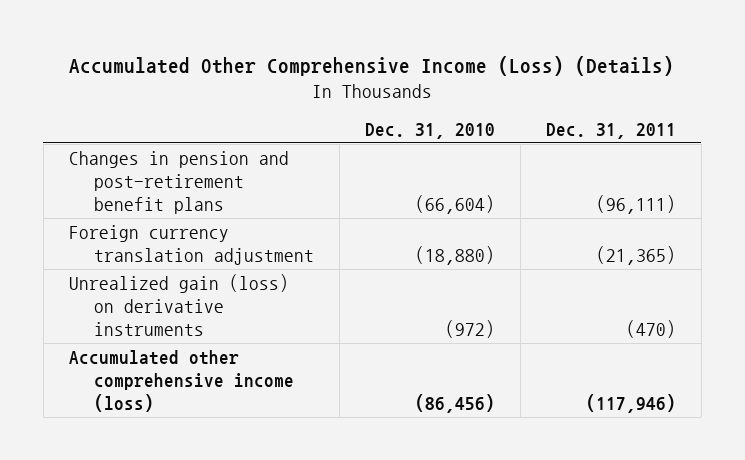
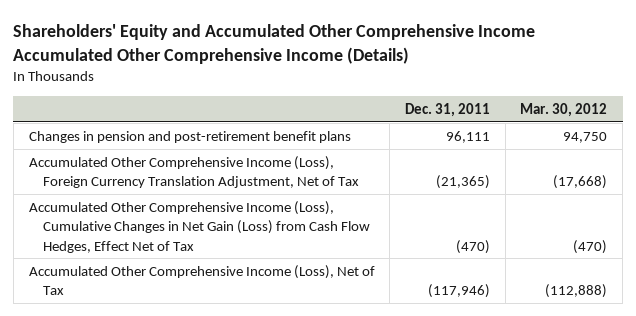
[69,55,675,76] Accumulated Other Comprehensive Income (Loss) (Details) -> [13,24,536,64] Shareholders' Equity and Accumulated Other Comprehensive Income Accumulated Other Comprehensive Income (Details)
[365,122,496,139] Dec. 31, 2010 -> none
none -> [520,102,608,117] Mar. 30, 2012
[595,194,676,214] (96,111) -> [446,130,491,143] 96,111
[68,224,315,265] Foreign currency translation adjustment -> [28,155,359,189] Accumulated Other Comprehensive Income (Loss), Foreign Currency Translation Adjustment, Net of Tax
[68,273,289,336] Unrealized gain (loss) on derivative instruments -> [28,200,370,253] Accumulated Other Comprehensive Income (Loss), Cumulative Changes in Net Gain (Loss) from Cash Flow Hedges, Effect Net of Tax
[68,349,295,412] Accumulated other comprehensive income (loss) -> [28,264,375,296] Accumulated Other Comprehensive Income (Loss), Net of Tax

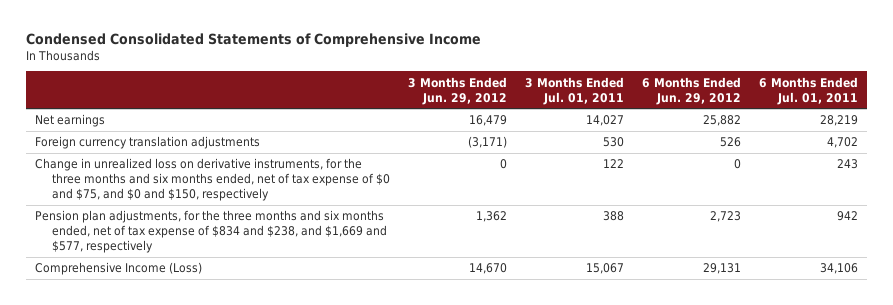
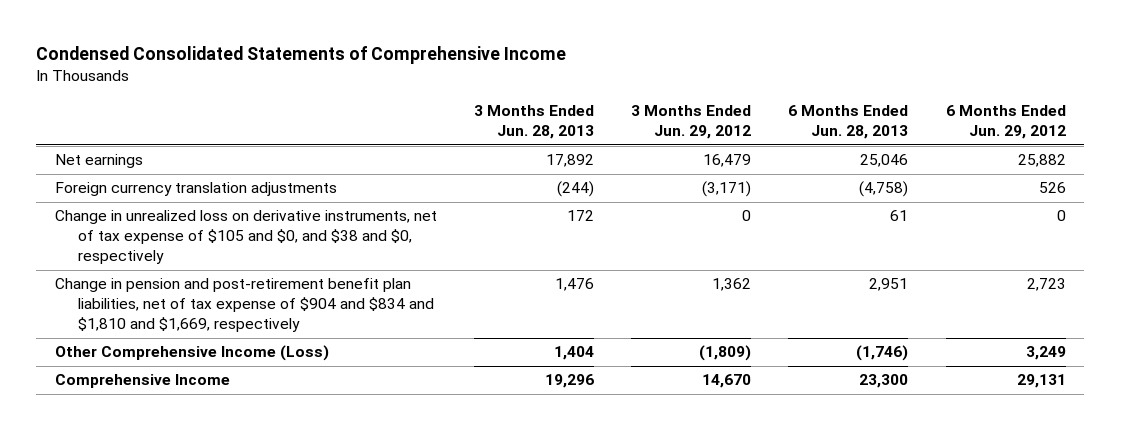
[525,76,625,105] 3 Months Ended Jul. 01, 2011 -> none
[759,76,859,105] 6 Months Ended Jul. 01, 2011 -> none
none -> [474,105,595,139] 3 Months Ended Jun. 28, 2013
none -> [788,105,909,139] 6 Months Ended Jun. 28, 2013
[34,158,390,202] Change in unrealized loss on derivative instruments, for the three months and six months ended, net of tax expense of $0 and $75, and $0 and $150, respectively -> [55,210,438,265] Change in unrealized loss on derivative instruments, net of tax expense of $105 and $0, and $38 and $0, respectively
[34,210,387,254] Pension plan adjustments, for the three months and six months ended, net of tax expense of $834 and $238, and $1,669 and $577, respectively -> [55,278,435,333] Change in pension and post-retirement benefit plan liabilities, net of tax expense of $904 and $834 and $1,810 and $1,669, respectively
none -> [55,345,330,362] Other Comprehensive Income (Loss)
[34,262,202,276] Comprehensive Income (Loss) -> [55,374,231,389] Comprehensive Income

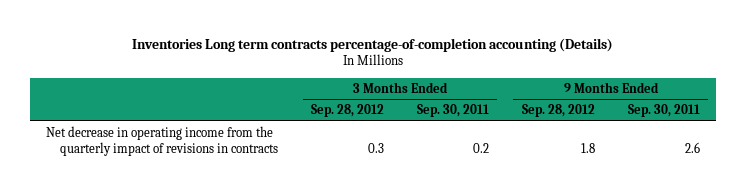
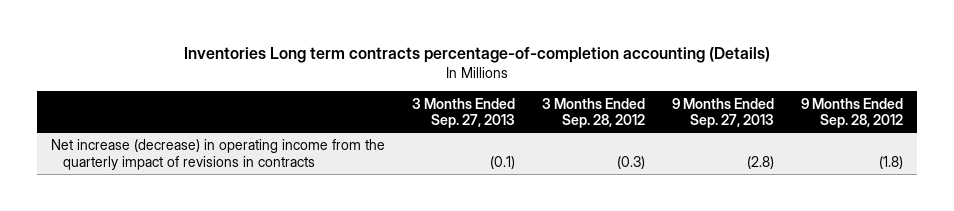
[416,104,489,118] Sep. 30, 2011 -> none
[627,104,700,118] Sep. 30, 2011 -> none
none -> [412,97,516,129] 3 Months Ended Sep. 27, 2013
none -> [672,97,775,129] 9 Months Ended Sep. 27, 2013
[46,125,279,156] Net decrease in operating income from the quarterly impact of revisions in contracts -> [50,139,385,170] Net increase (decrease) in operating income from the quarterly impact of revisions in contracts
[367,142,384,153] 0.3 -> [617,155,646,169] (0.3)
[580,142,595,153] 1.8 -> [879,155,904,169] (1.8)

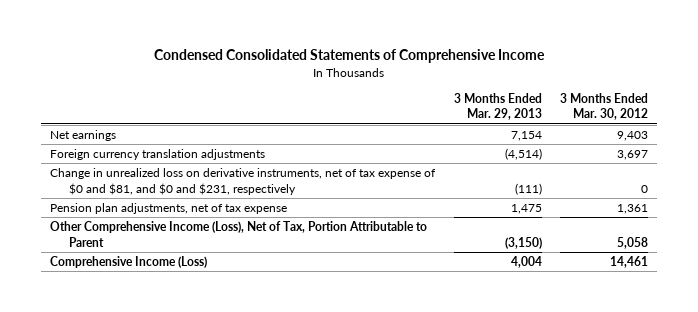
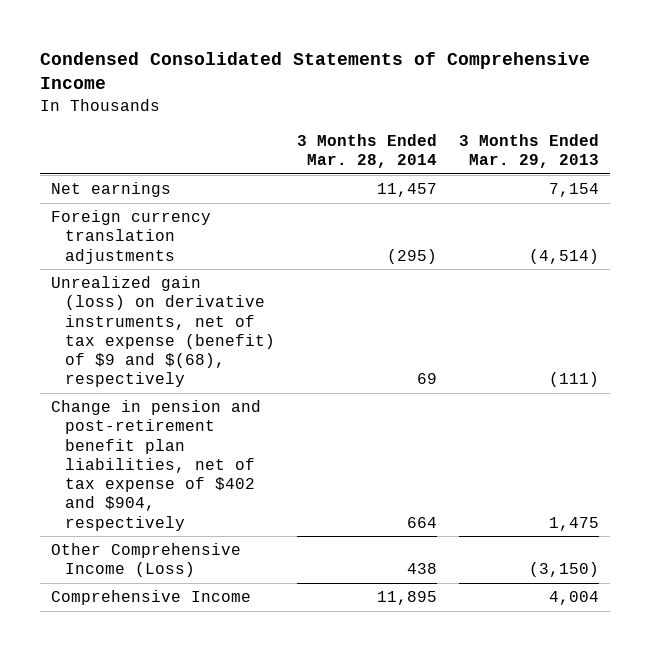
[559,92,648,121] 3 Months Ended Mar. 30, 2012 -> none
none -> [296,133,437,168] 3 Months Ended Mar. 28, 2014
[50,168,437,195] Change in unrealized loss on derivative instruments, net of tax expense of $0 and $81, and $0 and $231, respectively -> [51,276,276,388] Unrealized gain (loss) on derivative instruments, net of tax expense (benefit) of $9 and $(68), respectively
[50,203,288,215] Pension plan adjustments, net of tax expense -> [51,400,262,531] Change in pension and post-retirement benefit plan liabilities, net of tax expense of $402 and $904, respectively
[50,221,428,247] Other Comprehensive Income (Loss), Net of Tax, Portion Attributable to Parent -> [51,543,242,578] Other Comprehensive Income (Loss)
[50,256,208,269] Comprehensive Income (Loss) -> [51,590,252,606] Comprehensive Income

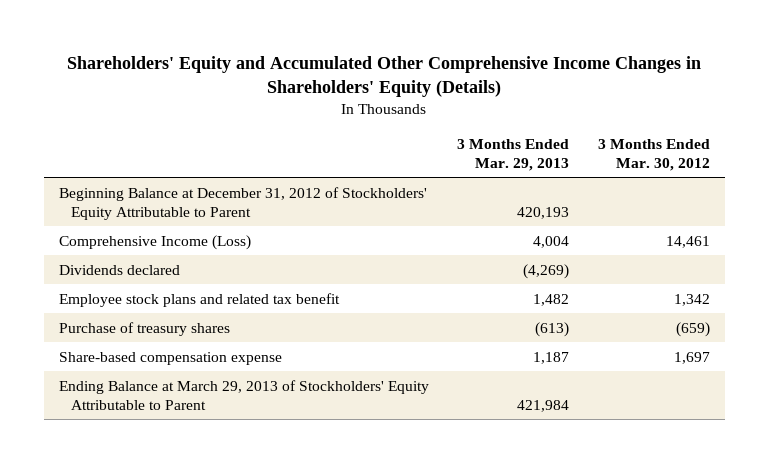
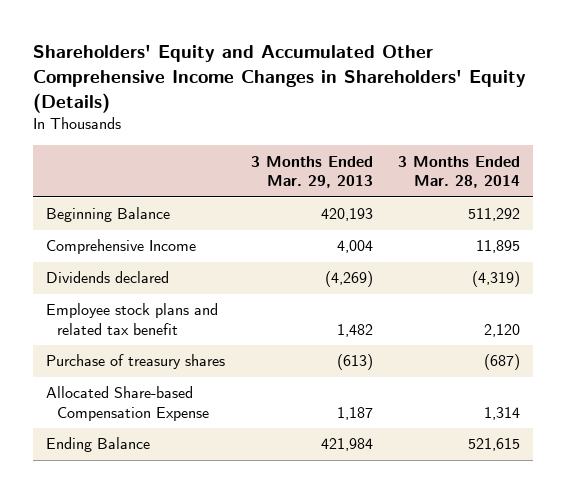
[598,139,711,172] 3 Months Ended Mar. 30, 2012 -> none
none -> [398,155,521,189] 3 Months Ended Mar. 28, 2014
[58,186,427,220] Beginning Balance at December 31, 2012 of Stockholders' Equity Attributable to Parent -> [45,207,170,223] Beginning Balance
[58,234,251,250] Comprehensive Income (Loss) -> [45,239,196,255] Comprehensive Income
[58,351,282,365] Share-based compensation expense -> [45,386,210,421] Allocated Share-based Compensation Expense
[58,379,429,410] Ending Balance at March 29, 2013 of Stockholders' Equity Attributable to Parent -> [45,437,150,453] Ending Balance

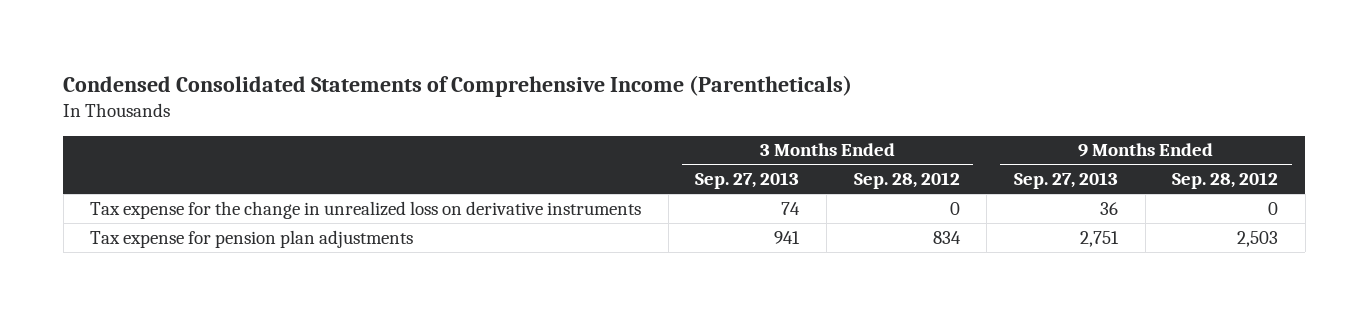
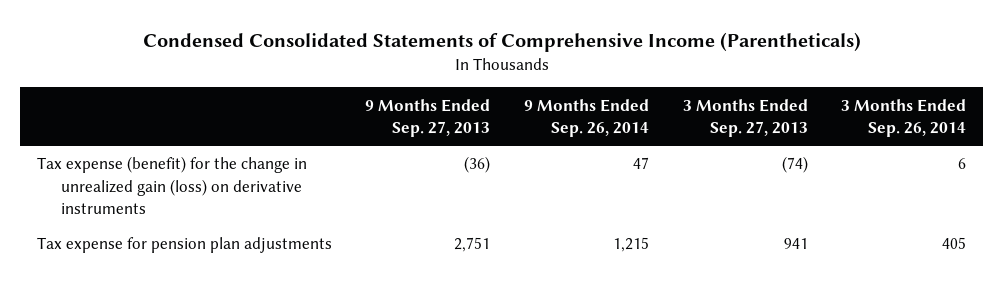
[853,172,960,190] Sep. 28, 2012 -> none
[1172,172,1279,190] Sep. 28, 2012 -> none
none -> [524,98,650,137] 9 Months Ended Sep. 26, 2014
none -> [841,98,967,137] 3 Months Ended Sep. 26, 2014
[90,200,642,219] Tax expense for the change in unrealized loss on derivative instruments -> [36,156,307,215] Tax expense (benefit) for the change in unrealized gain (loss) on derivative instruments
[781,201,801,215] 74 -> [781,156,808,174] (74)
[1099,201,1118,215] 36 -> [464,156,491,174] (36)

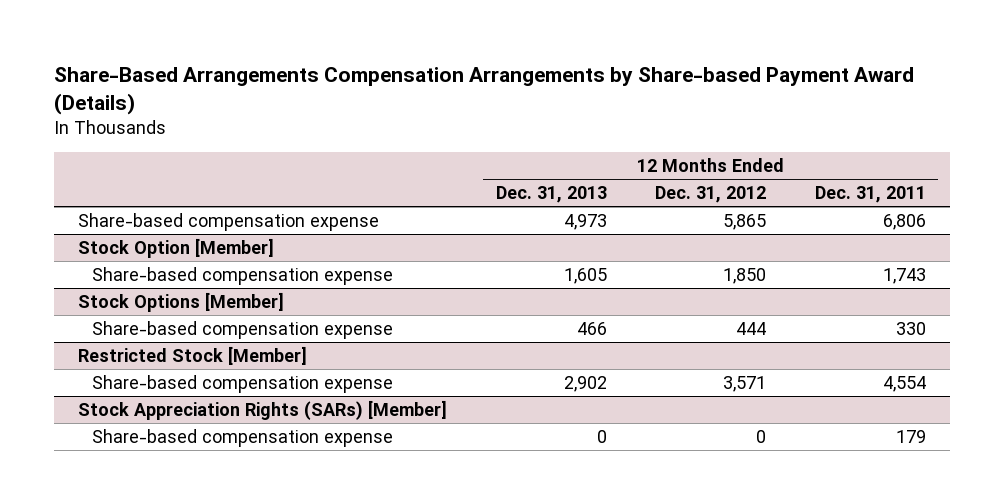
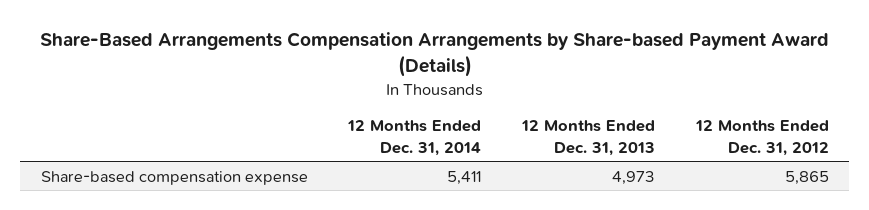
[814,186,926,204] Dec. 31, 2011 -> none
none -> [347,120,482,156] 12 Months Ended Dec. 31, 2014
[77,237,274,258] Stock Option [Member] -> none
[91,266,393,285] Share-based compensation expense -> none
[77,291,284,312] Stock Options [Member] -> none
[91,320,393,339] Share-based compensation expense -> none
[77,345,307,365] Restricted Stock [Member] -> none
[91,374,393,393] Share-based compensation expense -> none
[77,399,447,420] Stock Appreciation Rights (SARs) [Member] -> none
[91,428,393,447] Share-based compensation expense -> none

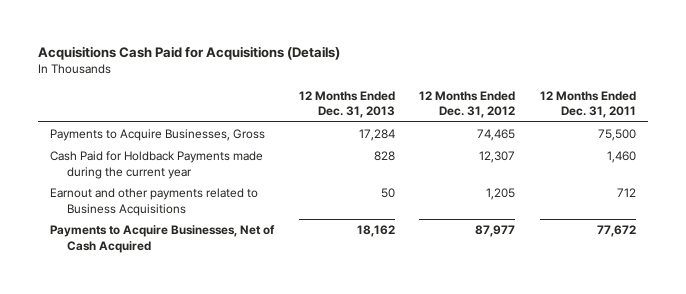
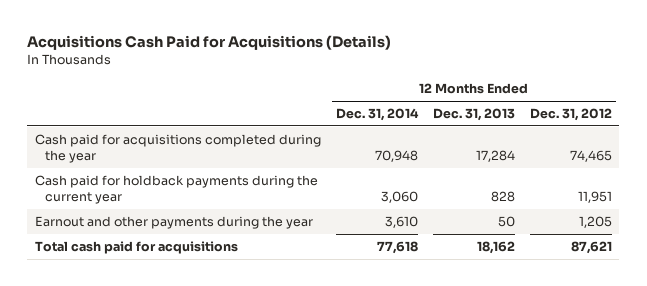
[539,90,636,119] 12 Months Ended Dec. 31, 2011 -> none
none -> [335,108,419,122] Dec. 31, 2014
[50,225,276,253] Payments to Acquire Businesses, Net of Cash Acquired -> none
[50,129,266,142] Payments to Acquire Businesses, Gross -> [34,133,321,164] Cash paid for acquisitions completed during the year
[50,151,264,179] Cash Paid for Holdback Payments made during the current year -> [34,174,318,205] Cash paid for holdback payments during the current year
[479,151,516,164] 12,307 -> [577,191,612,204] 11,951
[50,188,259,216] Earnout and other payments related to Business Acquisitions -> [34,215,313,229] Earnout and other payments during the year
none -> [34,240,238,254] Total cash paid for acquisitions

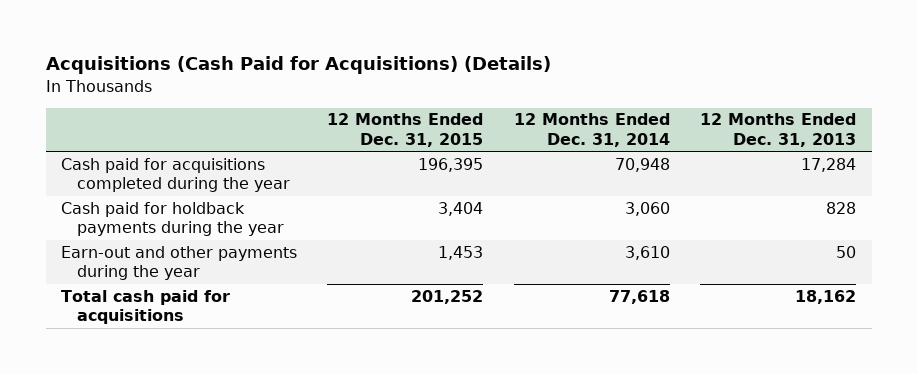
[27,34,392,50] Acquisitions Cash Paid for Acquisitions (Details) -> [45,56,551,75] Acquisitions (Cash Paid for Acquisitions) (Details)
[529,108,612,122] Dec. 31, 2012 -> none
none -> [327,113,484,148] 12 Months Ended Dec. 31, 2015
[34,174,318,205] Cash paid for holdback payments during the current year -> [60,201,284,237] Cash paid for holdback payments during the year
[34,215,313,229] Earnout and other payments during the year -> [60,245,297,281] Earn-out and other payments during the year

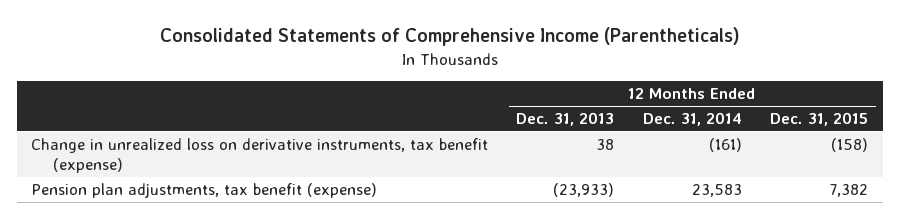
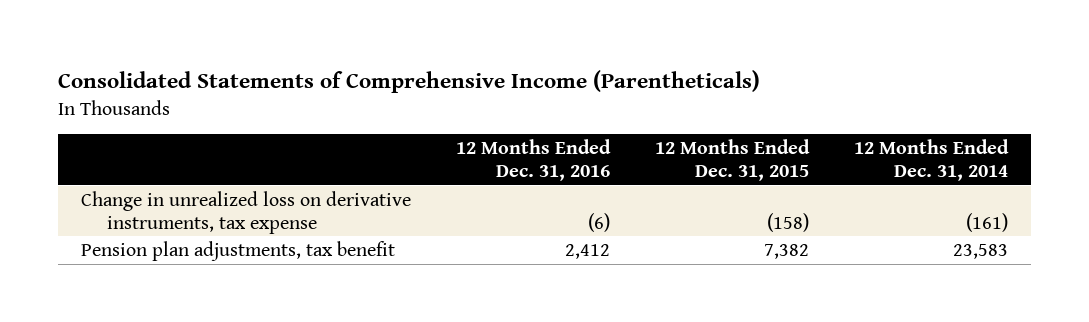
[516,112,615,127] Dec. 31, 2013 -> none
none -> [455,139,611,182] 12 Months Ended Dec. 31, 2016
[30,138,488,173] Change in unrealized loss on derivative instruments, tax benefit (expense) -> [80,190,411,234] Change in unrealized loss on derivative instruments, tax expense
[30,183,377,199] Pension plan adjustments, tax benefit (expense) -> [80,240,395,261] Pension plan adjustments, tax benefit

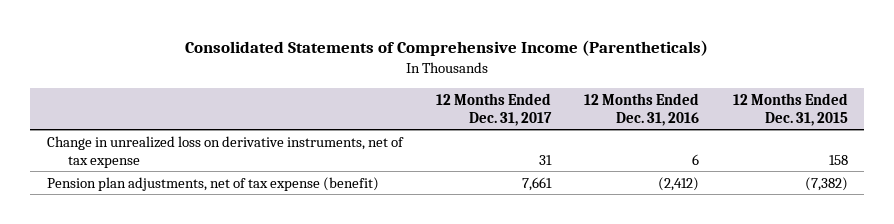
[854,139,1010,182] 12 Months Ended Dec. 31, 2014 -> none
none -> [435,92,552,126] 12 Months Ended Dec. 31, 2017
[80,190,411,234] Change in unrealized loss on derivative instruments, tax expense -> [46,135,404,168] Change in unrealized loss on derivative instruments, net of tax expense
[587,212,610,232] (6) -> [692,153,700,165] 6
[766,212,809,232] (158) -> [828,154,848,165] 158
[80,240,395,261] Pension plan adjustments, tax benefit -> [46,176,379,191] Pension plan adjustments, net of tax expense (benefit)
[564,243,610,259] 2,412 -> [658,176,700,191] (2,412)
[763,243,809,259] 7,382 -> [804,176,848,191] (7,382)

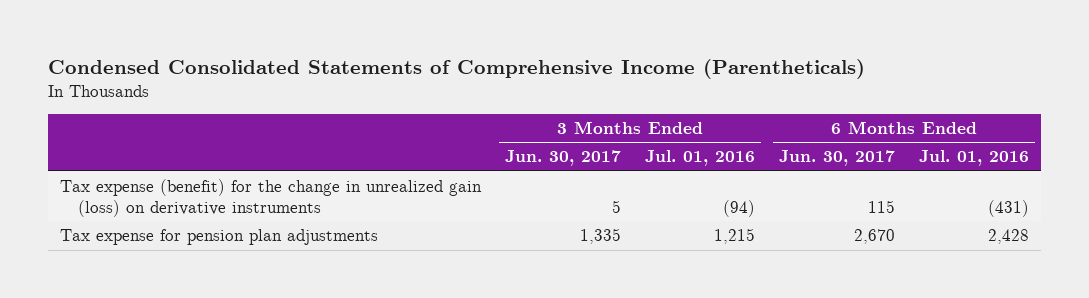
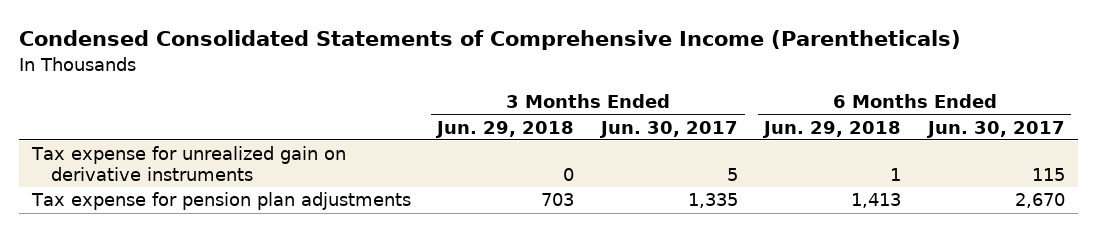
[645,150,756,167] Jul. 01, 2016 -> none
[919,150,1030,167] Jul. 01, 2016 -> none
none -> [435,120,575,138] Jun. 29, 2018
none -> [762,120,902,138] Jun. 29, 2018
[59,179,482,217] Tax expense (benefit) for the change in unrealized gain (loss) on derivative instruments -> [30,146,346,181] Tax expense for unrealized gain on derivative instruments

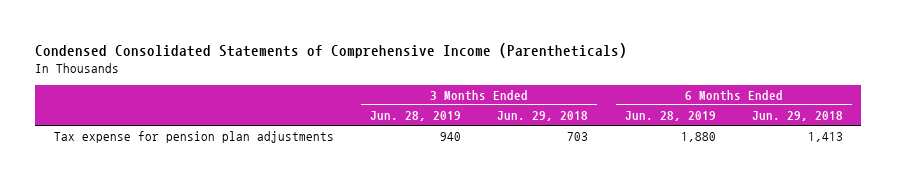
[598,120,738,138] Jun. 30, 2017 -> none
[925,120,1065,138] Jun. 30, 2017 -> none
none -> [369,111,461,122] Jun. 28, 2019
none -> [624,111,716,122] Jun. 28, 2019
[30,146,346,181] Tax expense for unrealized gain on derivative instruments -> none

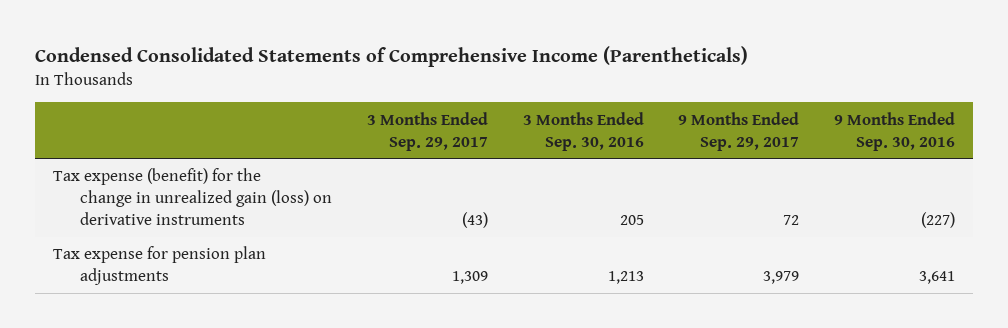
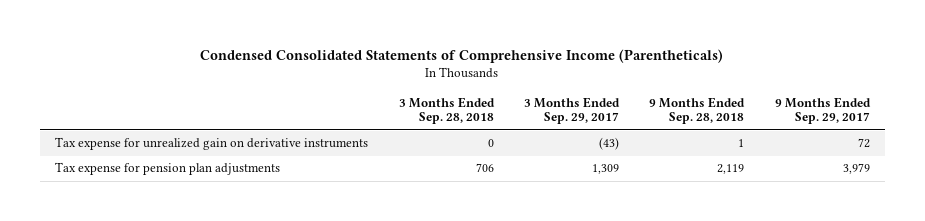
[522,111,644,151] 3 Months Ended Sep. 30, 2016 -> none
[834,111,956,151] 9 Months Ended Sep. 30, 2016 -> none
none -> [398,96,495,125] 3 Months Ended Sep. 28, 2018
none -> [649,96,746,125] 9 Months Ended Sep. 28, 2018
[52,168,332,226] Tax expense (benefit) for the change in unrealized gain (loss) on derivative instruments -> [55,137,369,151] Tax expense for unrealized gain on derivative instruments

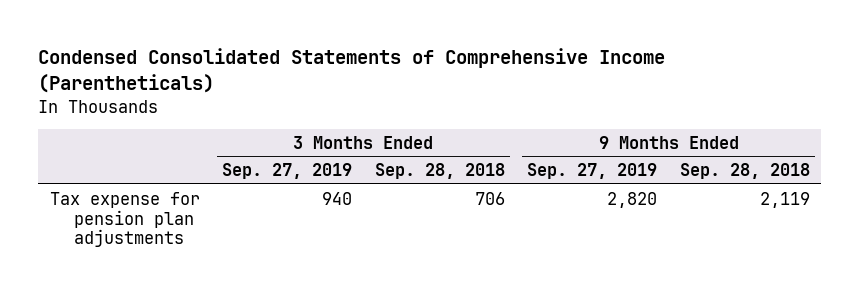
[523,96,620,125] 3 Months Ended Sep. 29, 2017 -> none
[774,96,871,125] 9 Months Ended Sep. 29, 2017 -> none
none -> [222,163,353,180] Sep. 27, 2019
none -> [527,163,658,180] Sep. 27, 2019
[55,137,369,151] Tax expense for unrealized gain on derivative instruments -> none

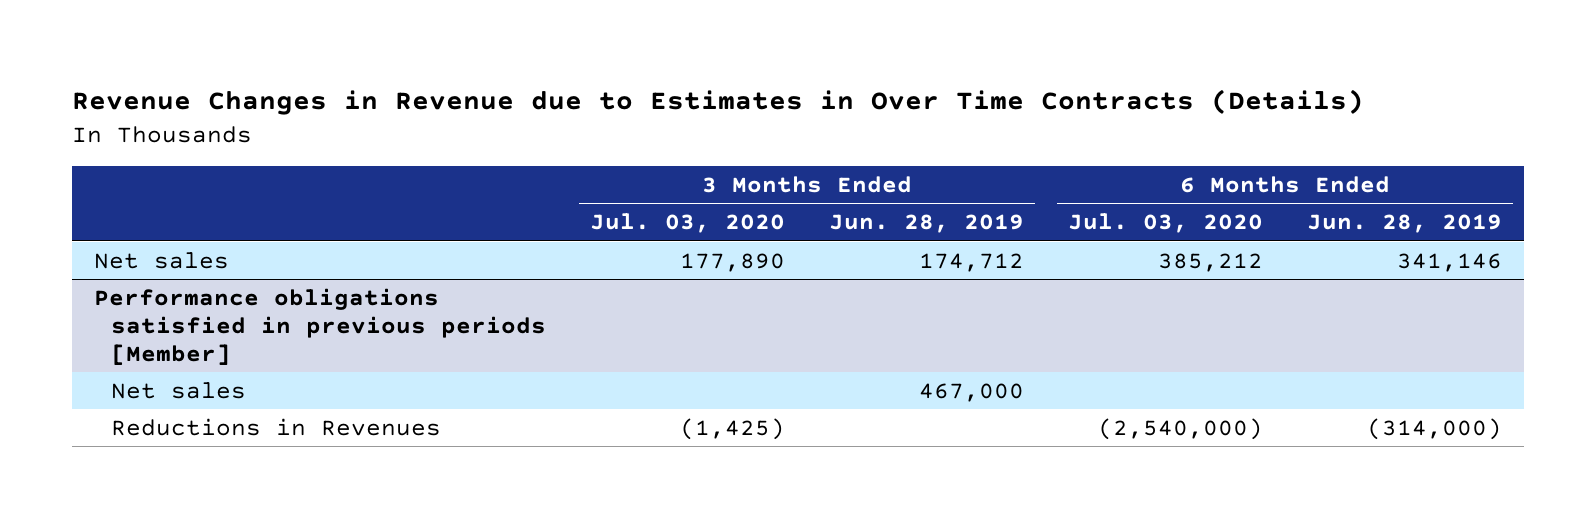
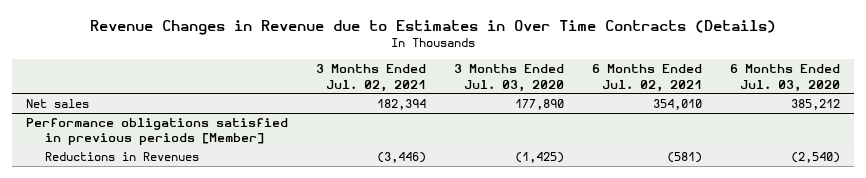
[829,214,1025,234] Jun. 28, 2019 -> none
[1307,214,1503,234] Jun. 28, 2019 -> none
none -> [315,64,426,92] 3 Months Ended Jul. 02, 2021
none -> [591,64,702,92] 6 Months Ended Jul. 02, 2021
[111,381,247,399] Net sales -> none
[1098,417,1264,440] (2,540,000) -> [790,151,840,163] (2,540)

